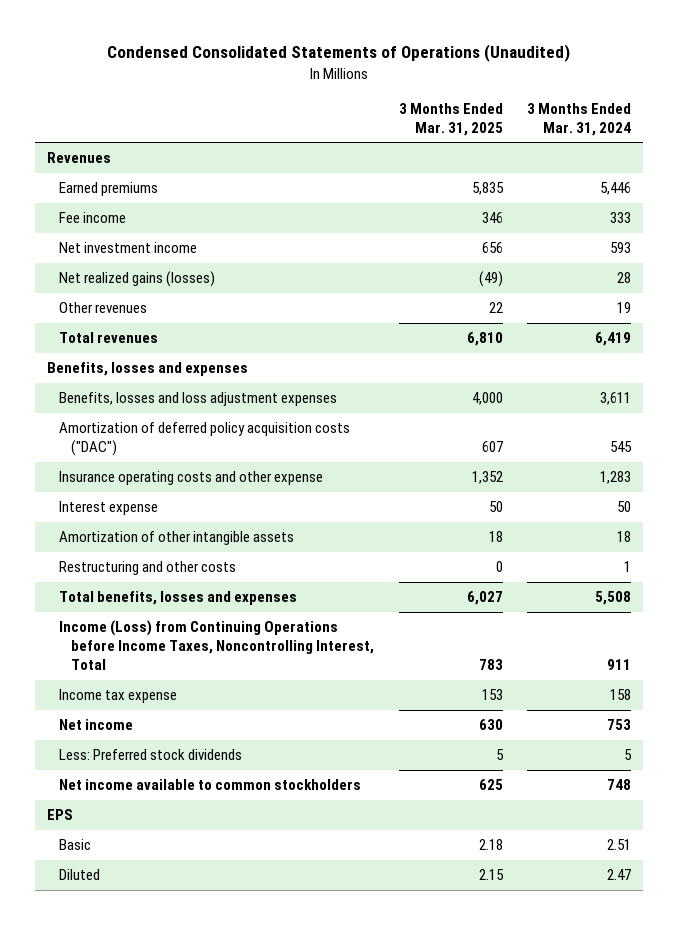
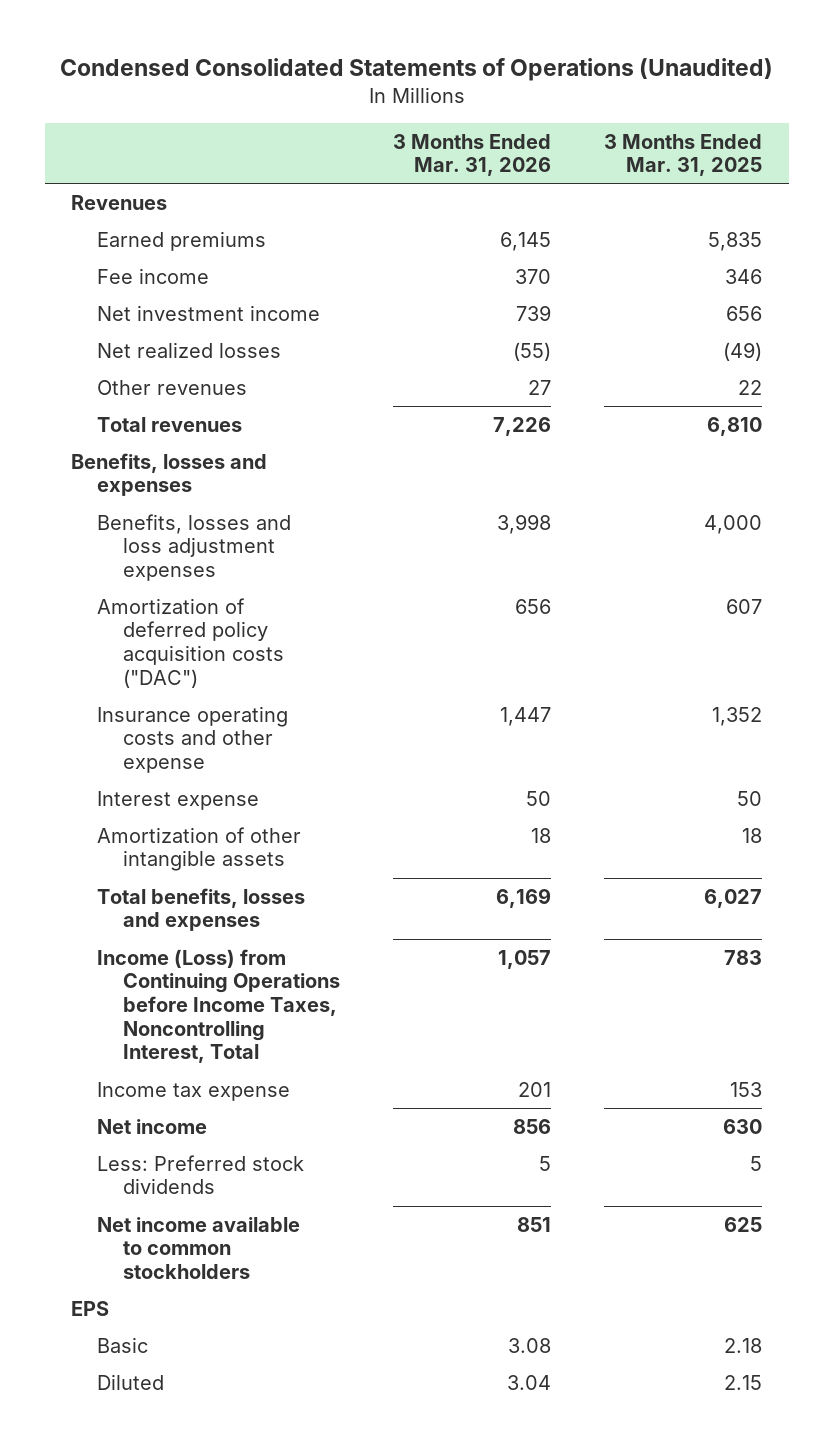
[527,102,632,136] 3 Months Ended Mar. 31, 2024 -> none
none -> [392,133,551,177] 3 Months Ended Mar. 31, 2026
[59,271,216,288] Net realized gains (losses) -> [97,341,282,358] Net realized losses
[59,561,237,576] Restructuring and other costs -> none

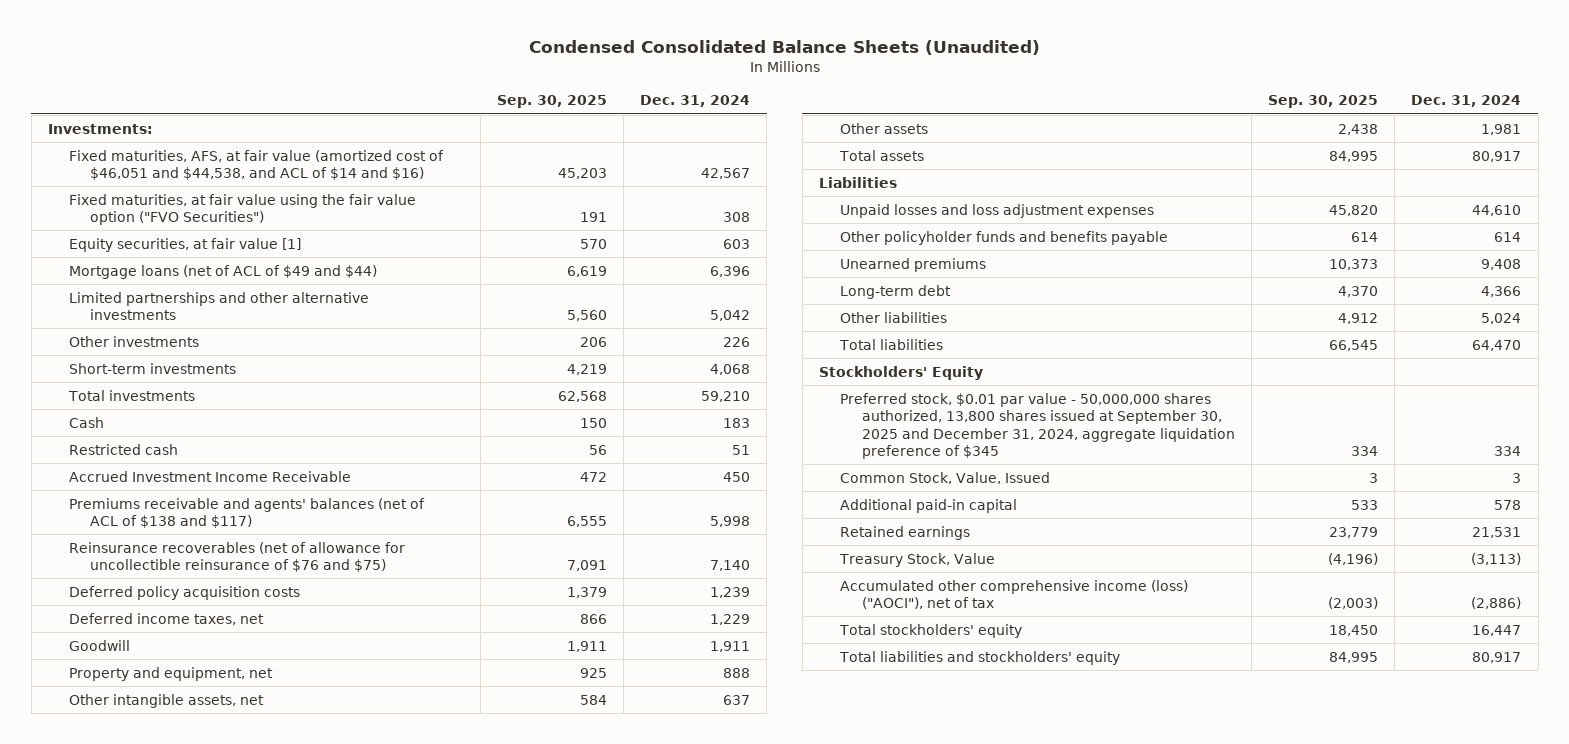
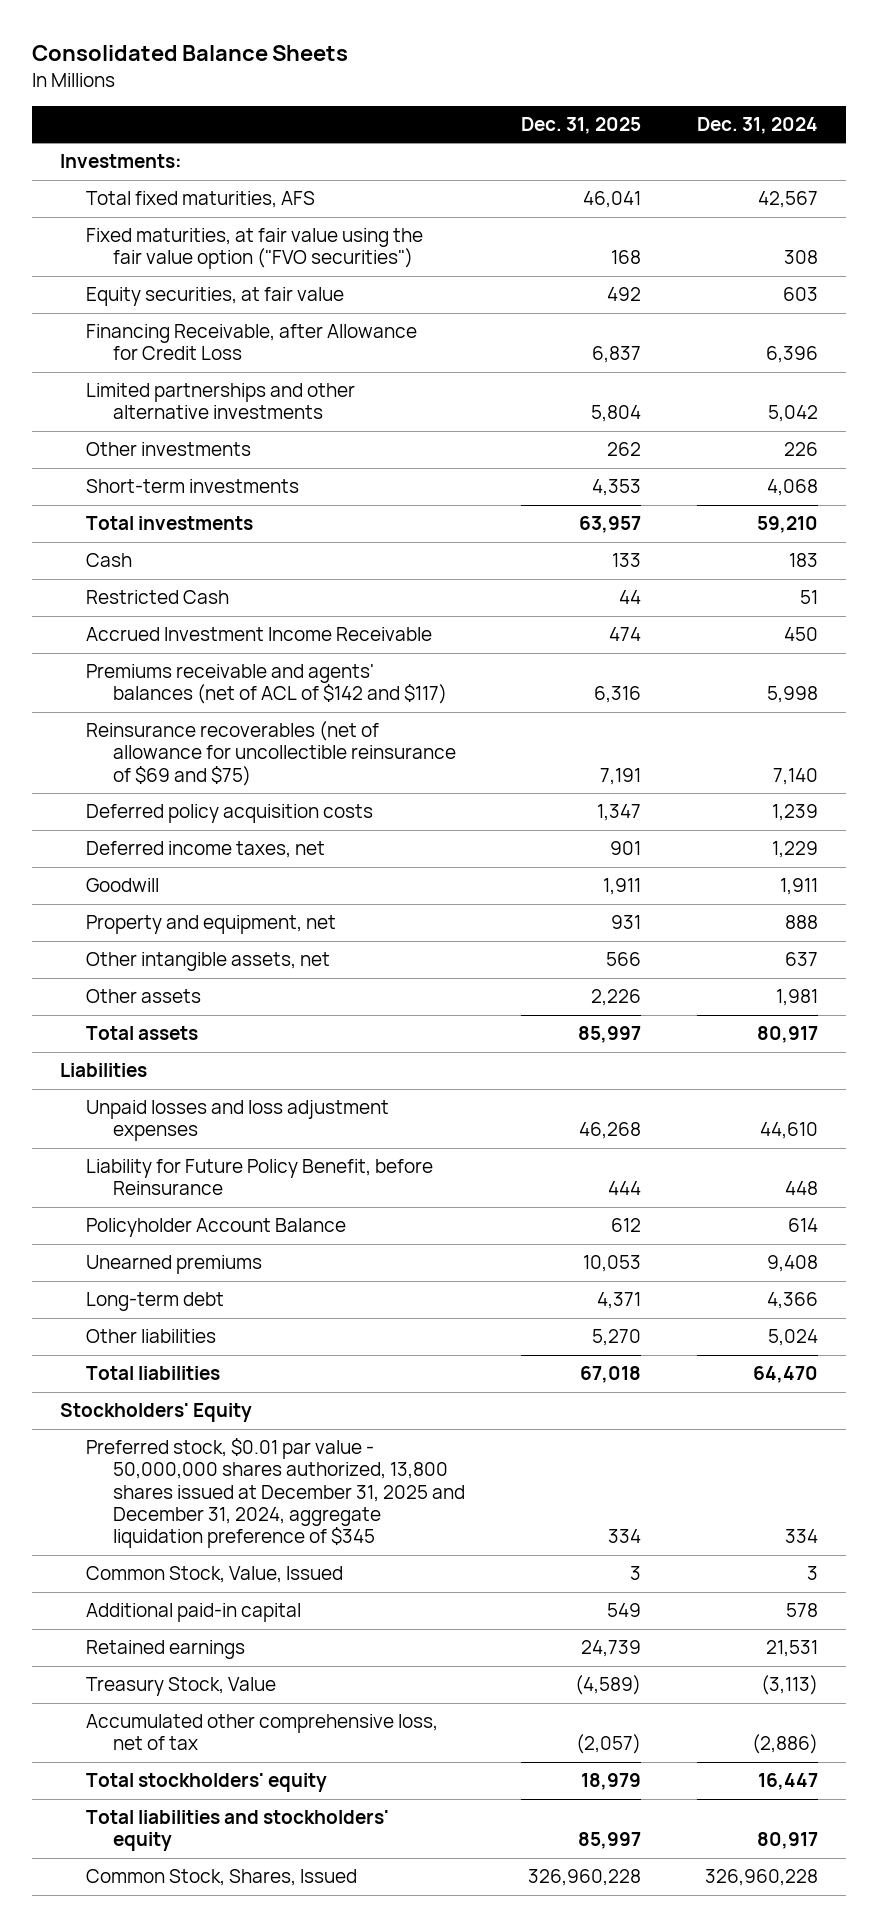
[528,40,1040,56] Condensed Consolidated Balance Sheets (Unaudited) -> [31,45,348,62] Consolidated Balance Sheets
[496,95,607,109] Sep. 30, 2025 -> none
none -> [521,116,642,134] Dec. 31, 2025
[69,149,445,181] Fixed maturities, AFS, at fair value (amortized cost of $46,051 and $44,538, and ACL of $14 and $16) -> [86,191,316,209] Total fixed maturities, AFS
[69,193,417,226] Fixed maturities, at fair value using the fair value option ("FVO Securities") -> [86,228,424,270] Fixed maturities, at fair value using the fair value option ("FVO securities")
[69,237,302,252] Equity securities, at fair value [1] -> [86,287,345,307] Equity securities, at fair value
[69,264,378,279] Mortgage loans (net of ACL of $49 and $44) -> [86,324,418,361] Financing Receivable, after Allowance for Credit Loss
[69,443,179,455] Restricted cash -> [86,590,230,605] Restricted Cash
[69,497,426,529] Premiums receivable and agents' balances (net of ACL of $138 and $117) -> [86,664,448,705] Premiums receivable and agents' balances (net of ACL of $142 and $117)
[69,541,406,573] Reinsurance recoverables (net of allowance for uncollectible reinsurance of $76 and $75) -> [86,721,457,786] Reinsurance recoverables (net of allowance for uncollectible reinsurance of $69 and $75)
none -> [86,1159,434,1196] Liability for Future Policy Benefit, before Reinsurance
[840,230,1169,245] Other policyholder funds and benefits payable -> [86,1218,347,1238] Policyholder Account Balance
[840,392,1235,459] Preferred stock, $0.01 par value - 50,000,000 shares authorized, 13,800 shares issued at September 30, 2025 and December 31, 2024, aggregate liquidation preference of $345 -> [86,1438,466,1549] Preferred stock, $0.01 par value - 50,000,000 shares authorized, 13,800 shares issued at December 31, 2025 and December 31, 2024, aggregate liquidation preference of $345
[840,579,1189,610] Accumulated other comprehensive income (loss) ("AOCI"), net of tax -> [86,1714,439,1751] Accumulated other comprehensive loss, net of tax
none -> [86,1869,358,1887] Common Stock, Shares, Issued

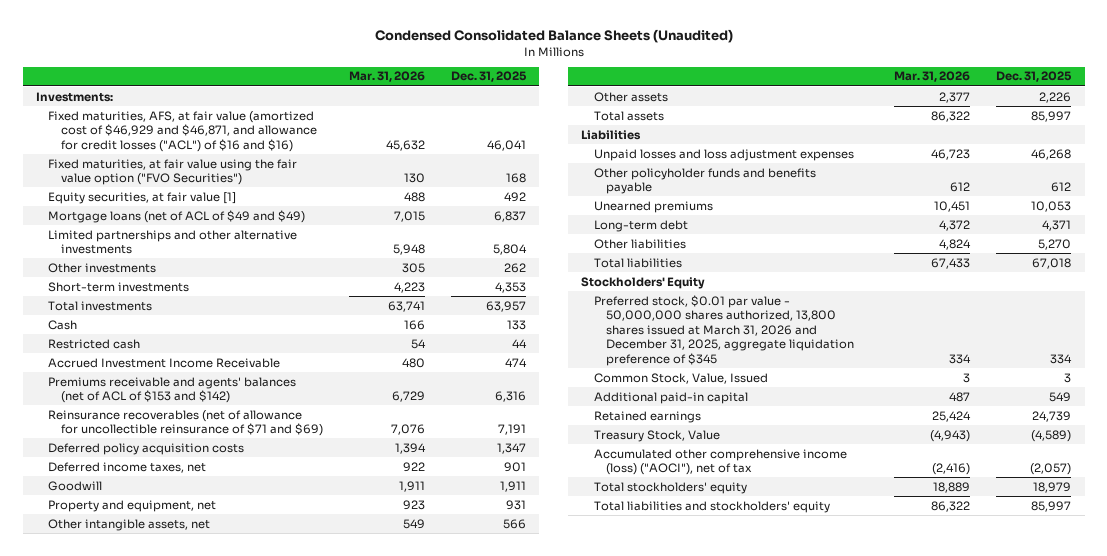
[31,45,348,62] Consolidated Balance Sheets -> [374,29,733,44] Condensed Consolidated Balance Sheets (Unaudited)
[697,116,819,134] Dec. 31, 2024 -> none
none -> [349,71,426,83] Mar. 31, 2026
[86,191,316,209] Total fixed maturities, AFS -> [48,110,318,152] Fixed maturities, AFS, at fair value (amortized cost of $46,929 and $46,871, and allowance for credit losses ("ACL") of $16 and $16)
[86,228,424,270] Fixed maturities, at fair value using the fair value option ("FVO securities") -> [48,158,298,186] Fixed maturities, at fair value using the fair value option ("FVO Securities")
[86,287,345,307] Equity securities, at fair value -> [48,191,237,204] Equity securities, at fair value [1]
[86,324,418,361] Financing Receivable, after Allowance for Credit Loss -> [48,209,306,223] Mortgage loans (net of ACL of $49 and $49)
[86,590,230,605] Restricted Cash -> [48,338,141,349] Restricted cash
[86,664,448,705] Premiums receivable and agents' balances (net of ACL of $142 and $117) -> [48,376,297,404] Premiums receivable and agents' balances (net of ACL of $153 and $142)
[86,721,457,786] Reinsurance recoverables (net of allowance for uncollectible reinsurance of $69 and $75) -> [48,409,324,437] Reinsurance recoverables (net of allowance for uncollectible reinsurance of $71 and $69)
[86,1159,434,1196] Liability for Future Policy Benefit, before Reinsurance -> none
[86,1218,347,1238] Policyholder Account Balance -> [593,167,816,195] Other policyholder funds and benefits payable
[86,1438,466,1549] Preferred stock, $0.01 par value - 50,000,000 shares authorized, 13,800 shares issued at December 31, 2025 and December 31, 2024, aggregate liquidation preference of $345 -> [593,294,855,366] Preferred stock, $0.01 par value - 50,000,000 shares authorized, 13,800 shares issued at March 31, 2026 and December 31, 2025, aggregate liquidation preference of $345
[86,1714,439,1751] Accumulated other comprehensive loss, net of tax -> [593,448,847,476] Accumulated other comprehensive income (loss) ("AOCI"), net of tax
[86,1869,358,1887] Common Stock, Shares, Issued -> none

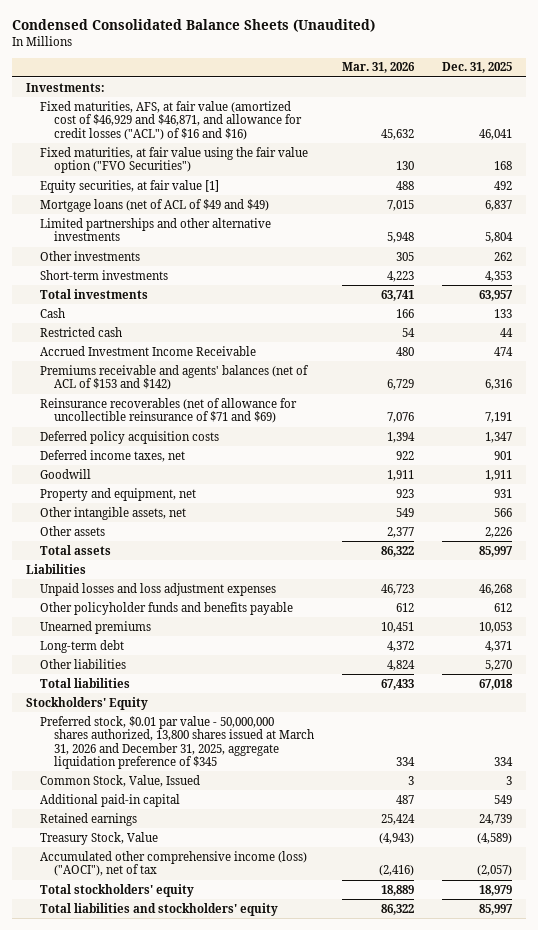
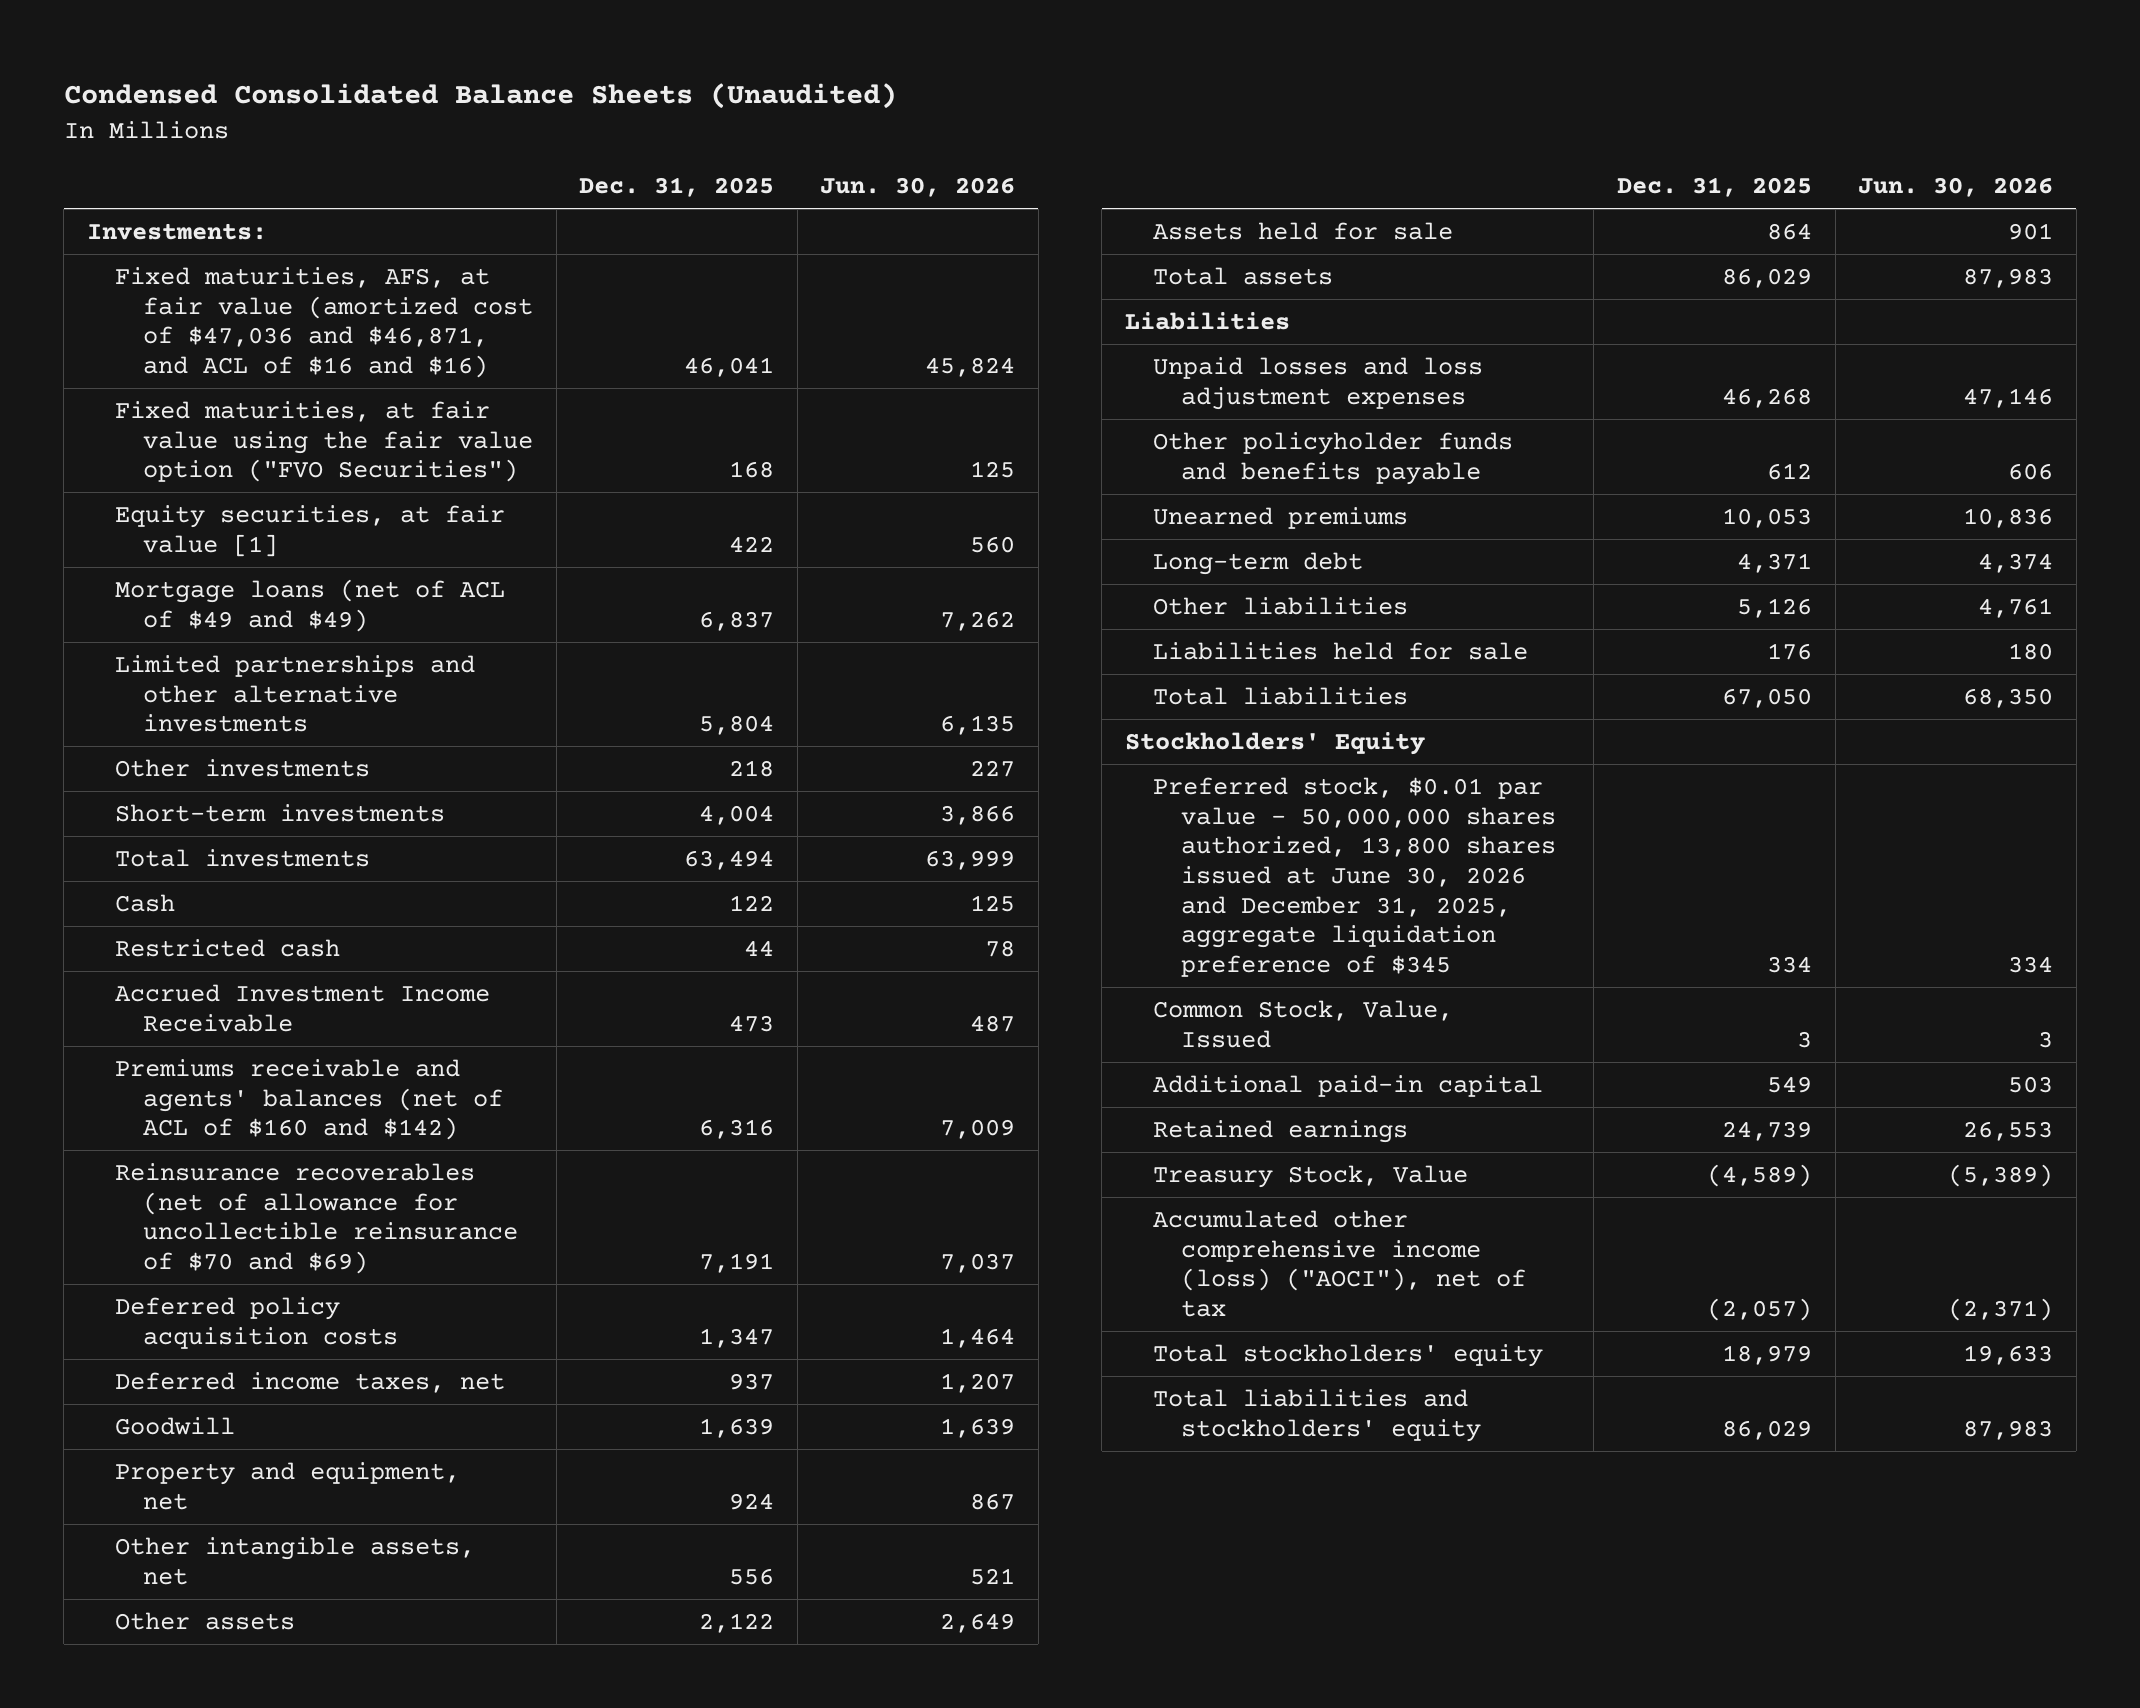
[342,62,416,74] Mar. 31, 2026 -> none
none -> [820,176,1016,197] Jun. 30, 2026
[40,100,303,140] Fixed maturities, AFS, at fair value (amortized cost of $46,929 and $46,871, and allowance for credit losses ("ACL") of $16 and $16) -> [114,266,534,379] Fixed maturities, AFS, at fair value (amortized cost of $47,036 and $46,871, and ACL of $16 and $16)
[493,180,512,190] 492 -> [729,535,775,552] 422
[493,251,512,261] 262 -> [729,759,775,777] 218
[484,270,512,282] 4,353 -> [699,804,775,825] 4,004
[478,289,513,301] 63,957 -> [684,849,775,870] 63,494
[493,308,512,318] 133 -> [729,894,775,911] 122
[493,346,513,356] 474 -> [729,1014,775,1032] 473
[40,364,310,391] Premiums receivable and agents' balances (net of ACL of $153 and $142) -> [114,1058,504,1141] Premiums receivable and agents' balances (net of ACL of $160 and $142)
[40,397,298,424] Reinsurance recoverables (net of allowance for uncollectible reinsurance of $71 and $69) -> [114,1162,519,1275] Reinsurance recoverables (net of allowance for uncollectible reinsurance of $70 and $69)
[493,450,512,460] 901 -> [729,1372,775,1390] 937
[484,469,512,481] 1,911 -> [699,1417,775,1438] 1,639
[493,488,512,498] 931 -> [729,1492,775,1510] 924
[493,507,512,517] 566 -> [729,1567,775,1585] 556
[484,526,512,538] 2,226 -> [699,1612,775,1633] 2,122
none -> [1152,221,1453,240] Assets held for sale
[478,545,513,557] 85,997 -> [1722,267,1813,288] 86,029
[484,659,512,671] 5,270 -> [1737,597,1813,618] 5,126
none -> [1152,641,1528,660] Liabilities held for sale
[478,678,513,690] 67,018 -> [1722,687,1813,708] 67,050
[40,715,315,770] Preferred stock, $0.01 par value - 50,000,000 shares authorized, 13,800 shares issued at March 31, 2026 and December 31, 2025, aggregate liquidation preference of $345 -> [1152,776,1556,978] Preferred stock, $0.01 par value - 50,000,000 shares authorized, 13,800 shares issued at June 30, 2026 and December 31, 2025, aggregate liquidation preference of $345
[478,903,513,915] 85,997 -> [1722,1419,1813,1440] 86,029

